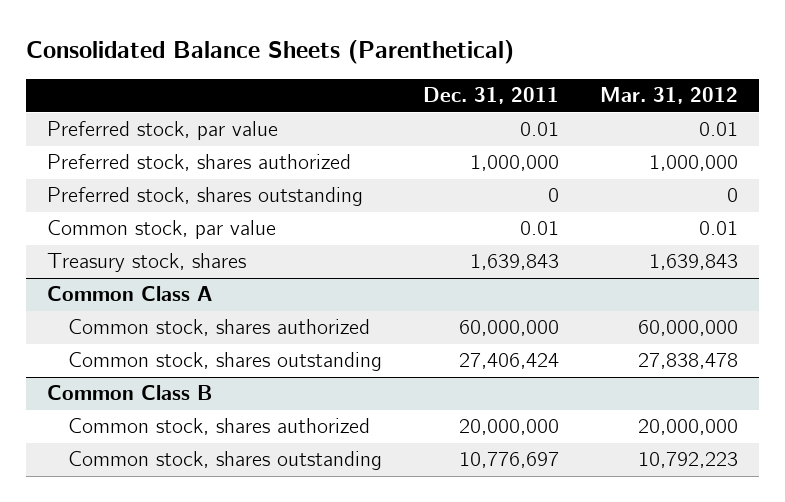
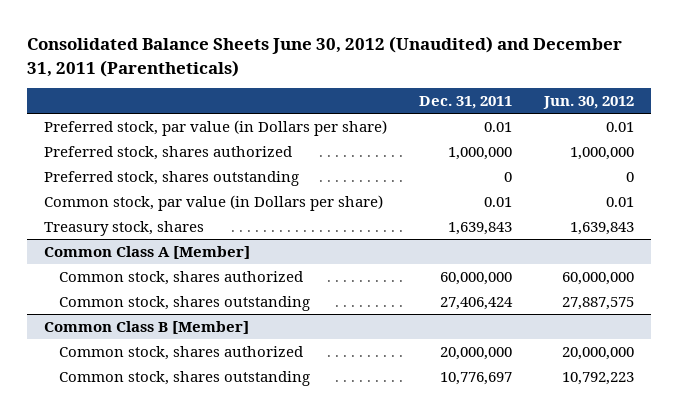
[26,40,515,65] Consolidated Balance Sheets (Parenthetical) -> [27,36,623,77] Consolidated Balance Sheets June 30, 2012 (Unaudited) and December 31, 2011 (Parentheticals)
[599,87,738,105] Mar. 31, 2012 -> none
none -> [543,96,635,110] Jun. 30, 2012
[47,121,279,141] Preferred stock, par value -> [43,119,387,136] Preferred stock, par value (in Dollars per share)
[47,220,277,240] Common stock, par value -> [43,194,383,211] Common stock, par value (in Dollars per share)
[47,286,213,302] Common Class A -> [43,245,250,259] Common Class A [Member]
[47,385,213,401] Common Class B -> [43,320,249,334] Common Class B [Member]

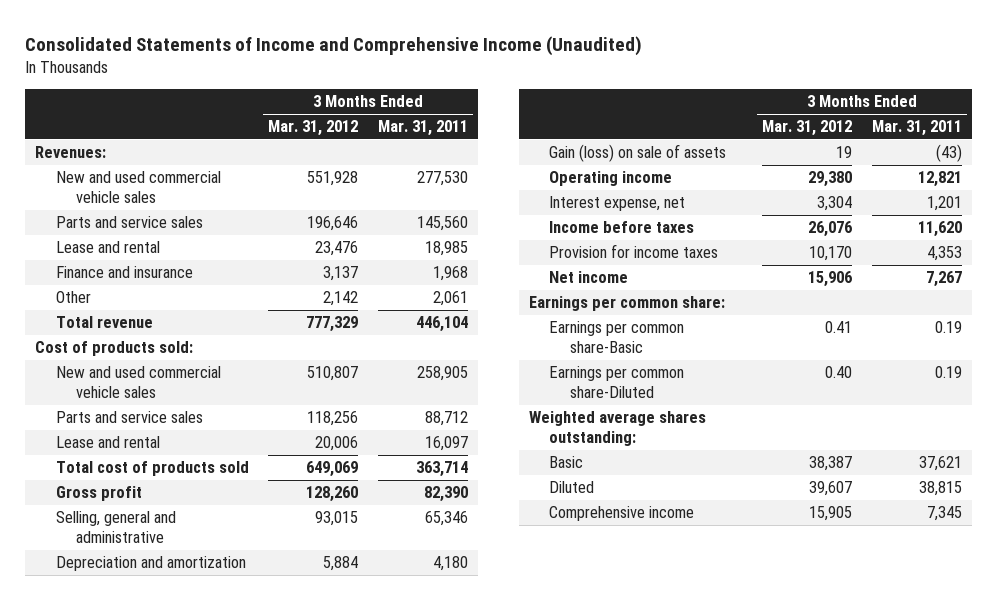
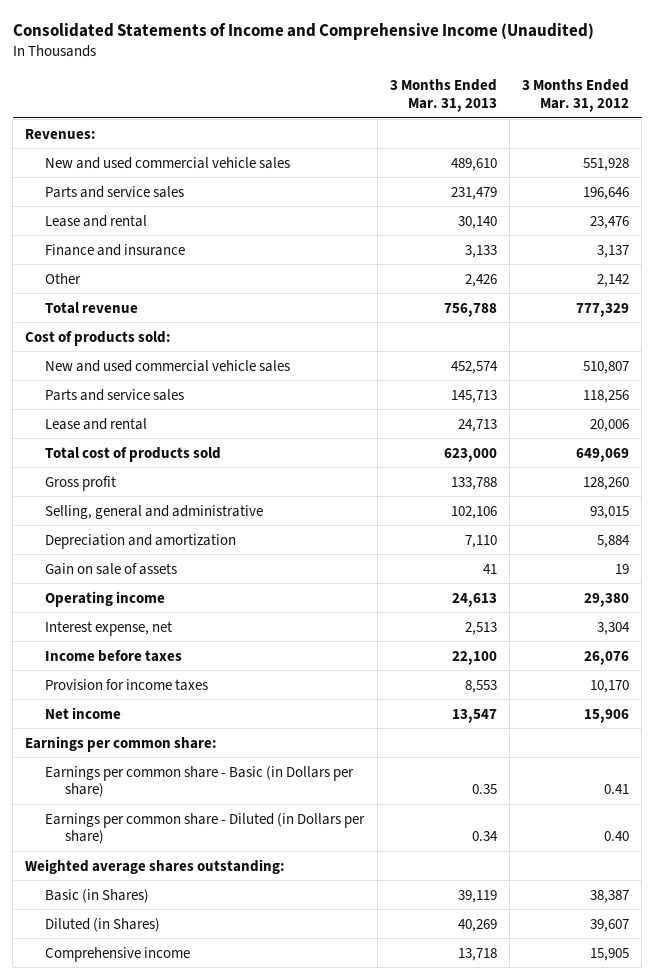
[377,120,468,137] Mar. 31, 2011 -> none
none -> [389,79,497,113] 3 Months Ended Mar. 31, 2013
[549,144,727,163] Gain (loss) on sale of assets -> [45,562,178,575] Gain on sale of assets
[549,321,685,353] Earnings per common share-Basic -> [45,765,355,798] Earnings per common share - Basic (in Dollars per share)
[549,366,685,398] Earnings per common share-Diluted -> [45,812,366,845] Earnings per common share - Diluted (in Dollars per share)
[549,456,584,469] Basic -> [45,888,150,903] Basic (in Shares)
[549,481,595,494] Diluted -> [45,917,161,932] Diluted (in Shares)

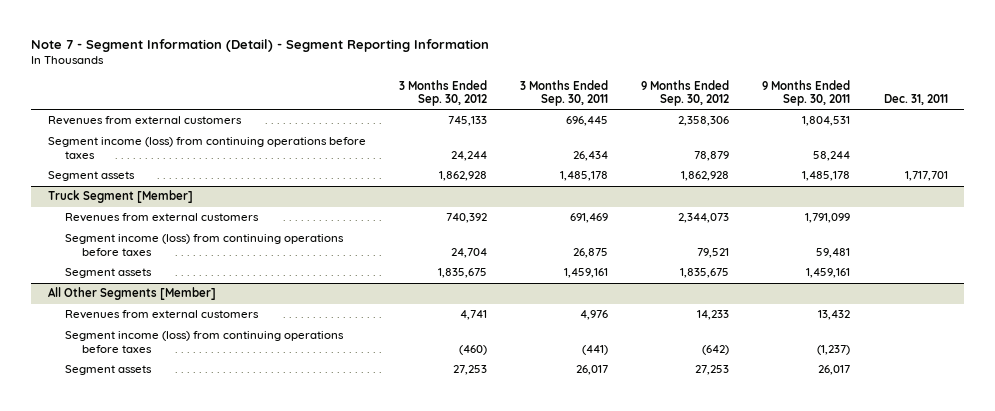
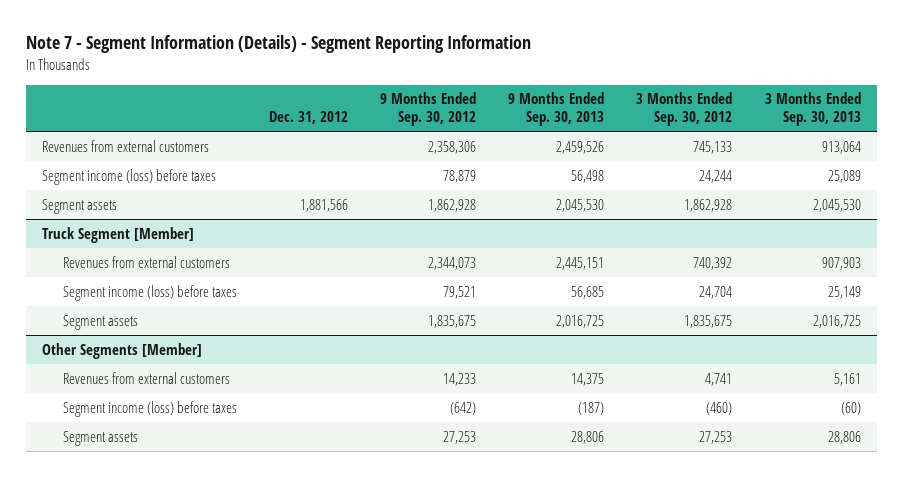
[31,38,490,52] Note 7 - Segment Information (Detail) - Segment Reporting Information -> [26,35,532,54] Note 7 - Segment Information (Details) - Segment Reporting Information
[520,79,609,106] 3 Months Ended Sep. 30, 2011 -> none
[762,79,851,106] 9 Months Ended Sep. 30, 2011 -> none
[883,93,948,105] Dec. 31, 2011 -> none
none -> [268,111,348,125] Dec. 31, 2012
none -> [508,92,605,127] 9 Months Ended Sep. 30, 2013
none -> [764,92,861,127] 3 Months Ended Sep. 30, 2013
[47,137,366,159] Segment income (loss) from continuing operations before taxes -> [42,168,217,185] Segment income (loss) before taxes
[64,234,344,256] Segment income (loss) from continuing operations before taxes -> [62,284,237,301] Segment income (loss) before taxes
[47,287,216,301] All Other Segments [Member] -> [42,342,203,359] Other Segments [Member]
[64,331,344,353] Segment income (loss) from continuing operations before taxes -> [62,400,237,417] Segment income (loss) before taxes

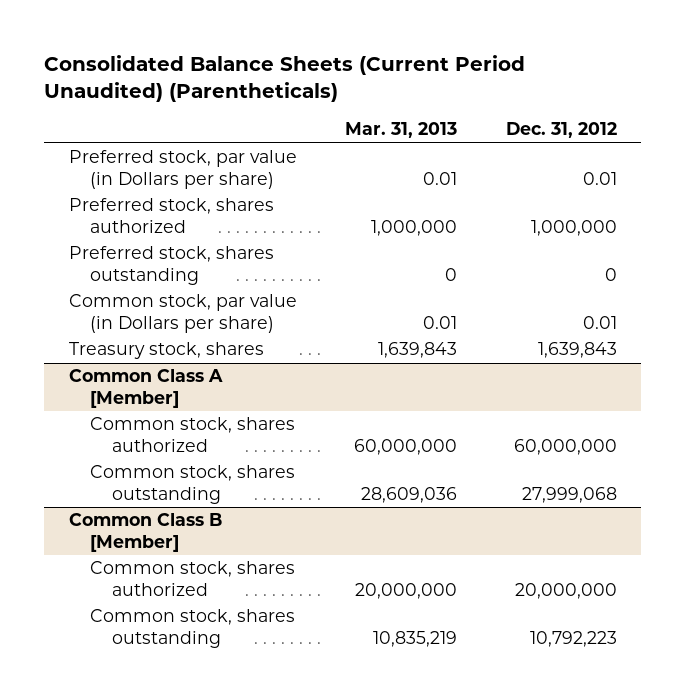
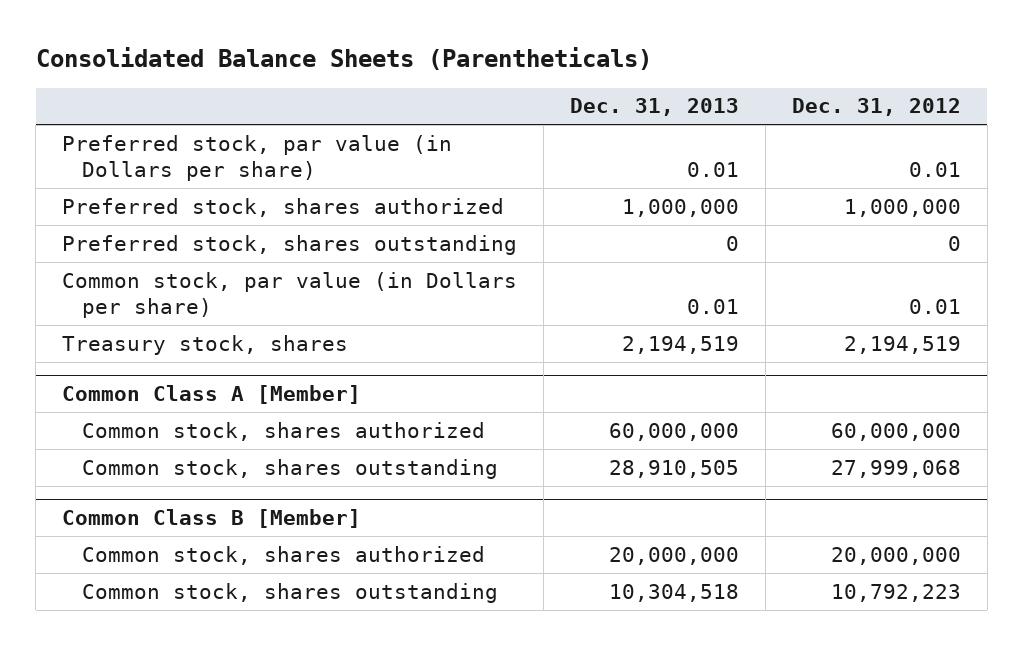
[44,55,526,103] Consolidated Balance Sheets (Current Period Unaudited) (Parentheticals) -> [35,47,652,71] Consolidated Balance Sheets (Parentheticals)
[345,122,458,139] Mar. 31, 2013 -> none
none -> [569,98,739,117] Dec. 31, 2013
[538,342,618,359] 1,639,843 -> [843,335,961,354] 2,194,519

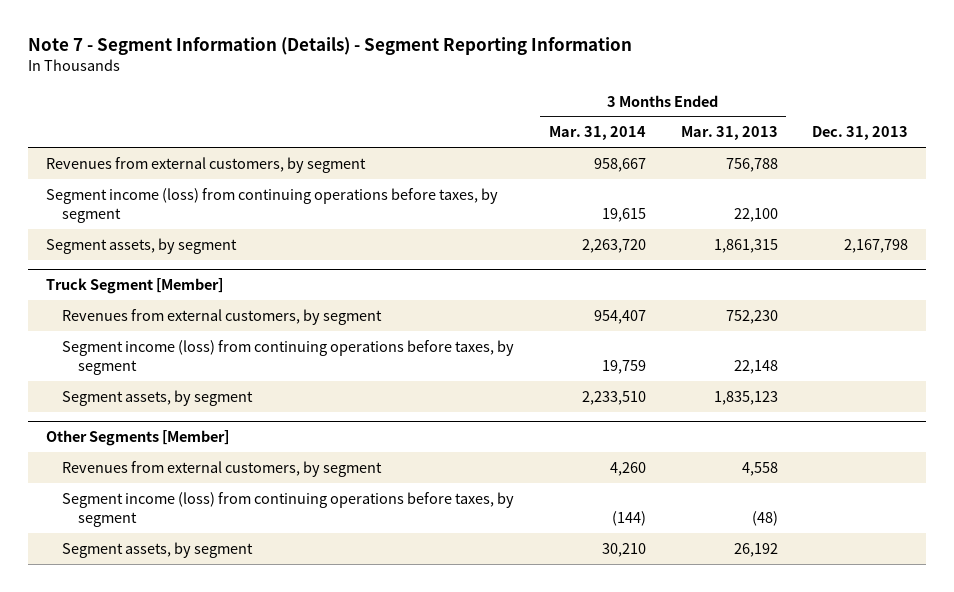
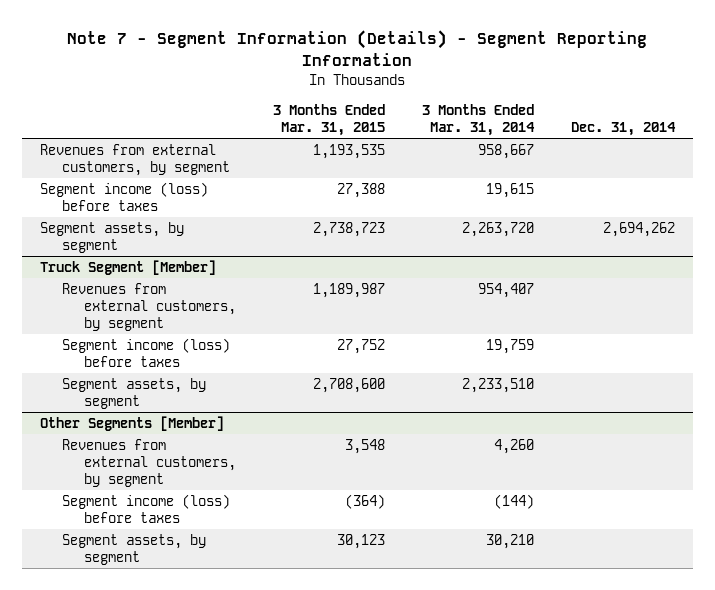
[680,126,778,141] Mar. 31, 2013 -> none
[812,126,909,141] Dec. 31, 2013 -> none
none -> [273,103,386,137] 3 Months Ended Mar. 31, 2015
none -> [570,122,676,137] Dec. 31, 2014
[45,187,498,223] Segment income (loss) from continuing operations before taxes, by segment -> [40,181,209,212] Segment income (loss) before taxes
[62,339,515,375] Segment income (loss) from continuing operations before taxes, by segment -> [62,337,231,368] Segment income (loss) before taxes
[62,491,515,527] Segment income (loss) from continuing operations before taxes, by segment -> [62,493,231,524] Segment income (loss) before taxes

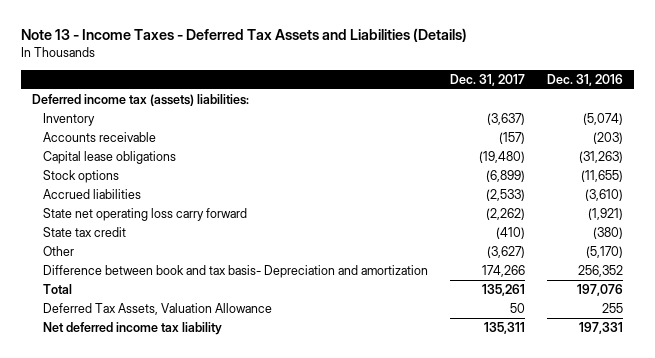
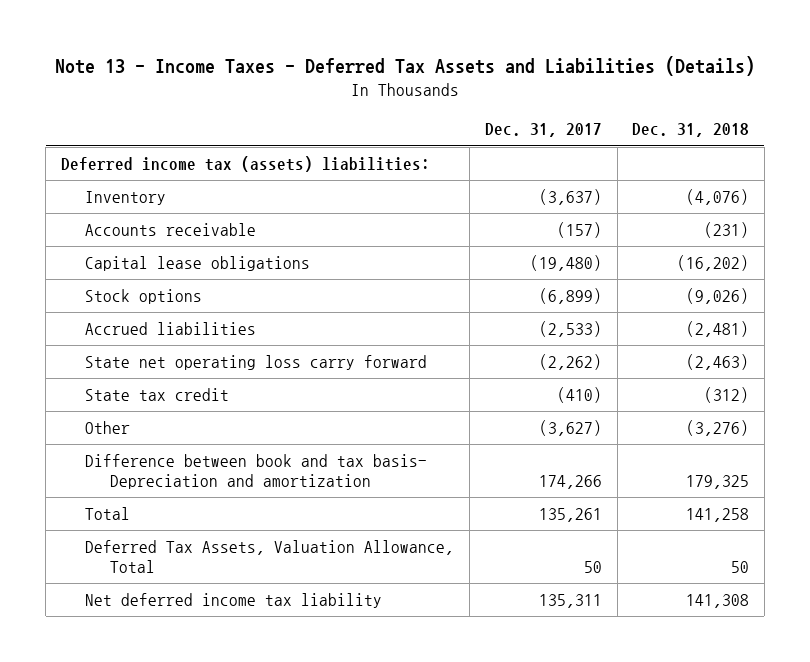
[546,73,623,86] Dec. 31, 2016 -> none
none -> [632,123,750,138] Dec. 31, 2018
[42,302,272,315] Deferred Tax Assets, Valuation Allowance -> [85,540,455,574] Deferred Tax Assets, Valuation Allowance, Total

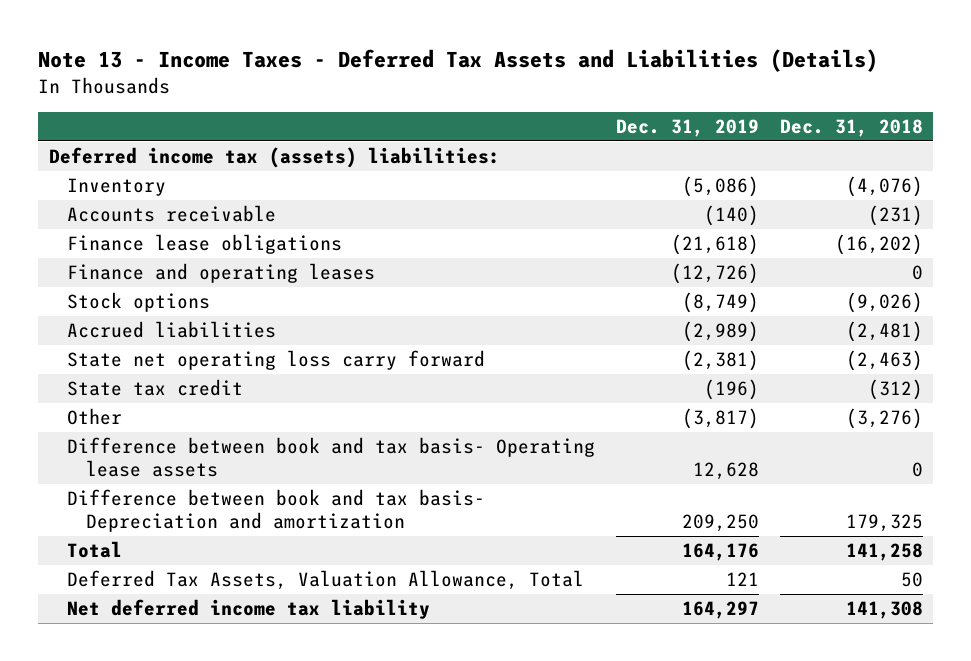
[484,123,602,138] Dec. 31, 2017 -> none
none -> [616,118,760,137] Dec. 31, 2019
[85,256,311,272] Capital lease obligations -> [67,234,343,255] Finance lease obligations
none -> [67,263,376,284] Finance and operating leases
none -> [67,437,596,477] Difference between book and tax basis- Operating lease assets

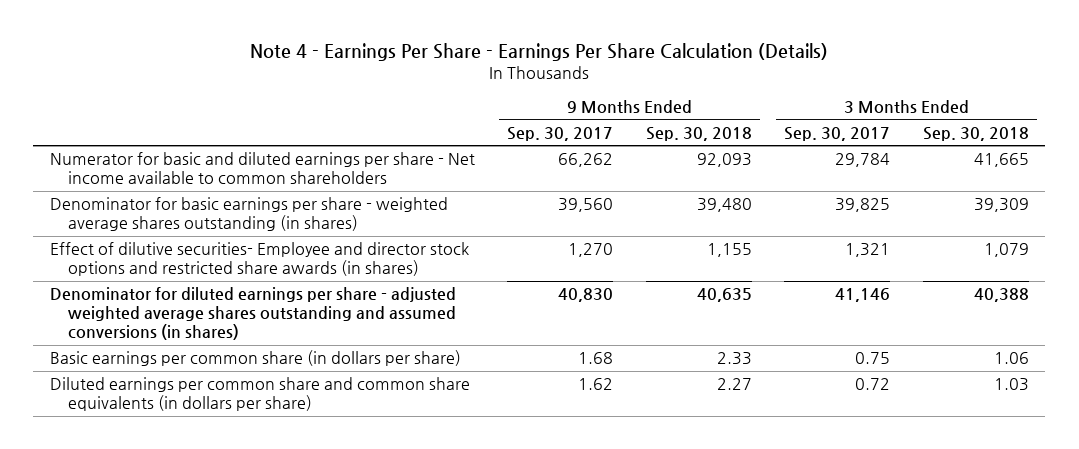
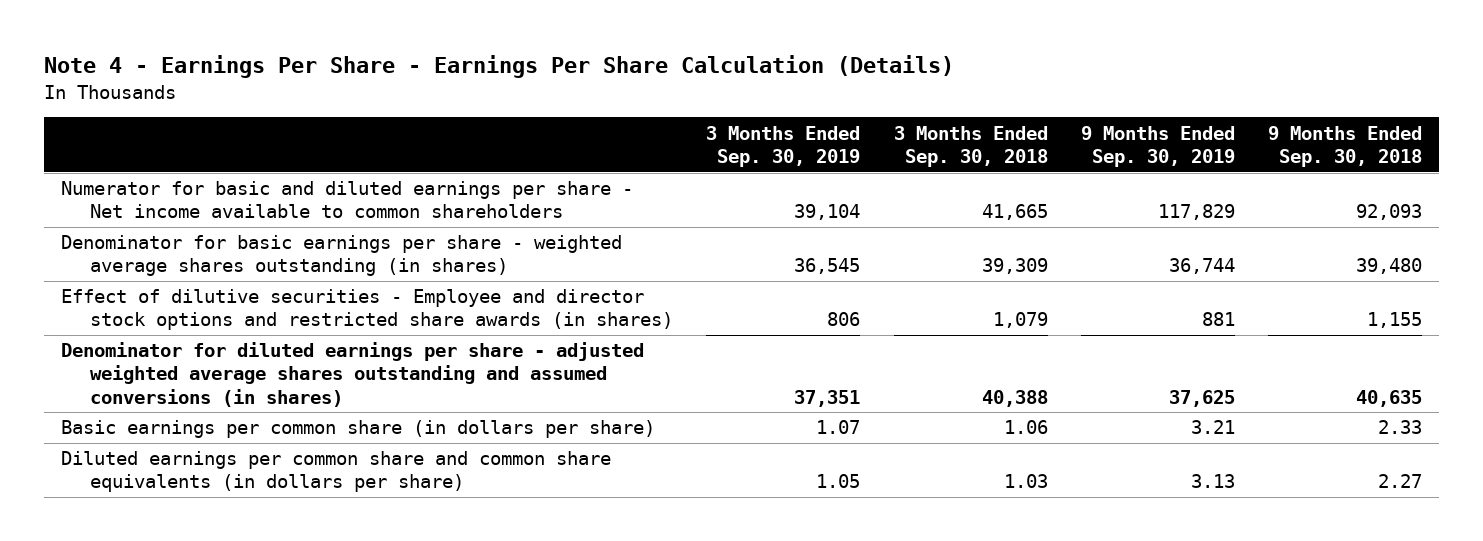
[507,126,614,141] Sep. 30, 2017 -> none
[784,126,891,141] Sep. 30, 2017 -> none
none -> [706,125,861,167] 3 Months Ended Sep. 30, 2019
none -> [1081,125,1236,167] 9 Months Ended Sep. 30, 2019
[49,242,469,277] Effect of dilutive securities- Employee and director stock options and restricted share awards (in shares) -> [60,289,673,331] Effect of dilutive securities - Employee and director stock options and restricted share awards (in shares)

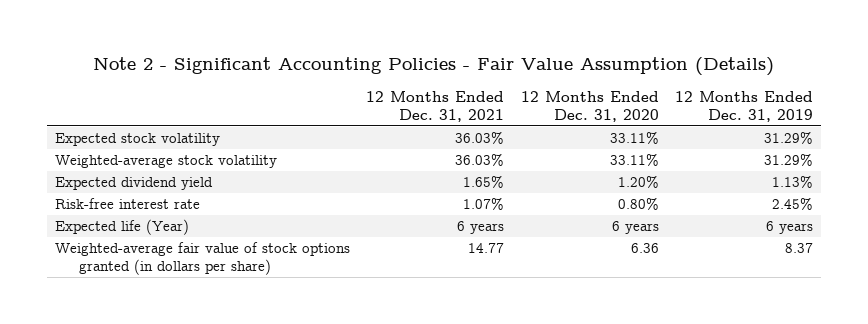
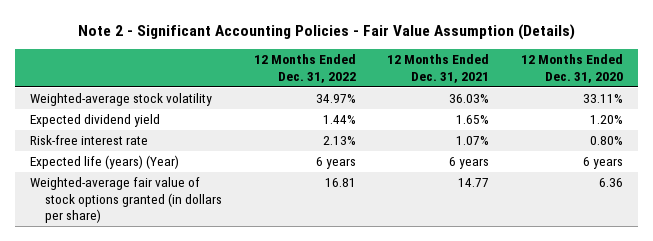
[675,90,814,122] 12 Months Ended Dec. 31, 2019 -> none
none -> [253,54,356,83] 12 Months Ended Dec. 31, 2022
[54,133,220,147] Expected stock volatility -> none
[54,219,189,236] Expected life (Year) -> [30,155,180,170] Expected life (years) (Year)

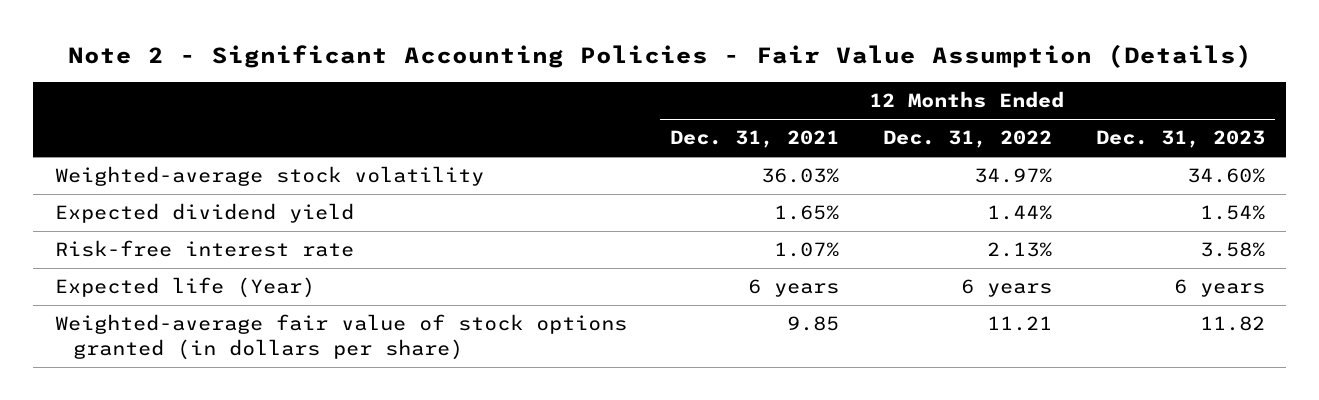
[520,54,623,83] 12 Months Ended Dec. 31, 2020 -> none
none -> [1095,130,1265,149] Dec. 31, 2023
[30,155,180,170] Expected life (years) (Year) -> [54,277,315,299] Expected life (Year)
[324,178,356,188] 16.81 -> [986,316,1052,332] 11.21
[458,178,490,188] 14.77 -> [787,316,840,332] 9.85

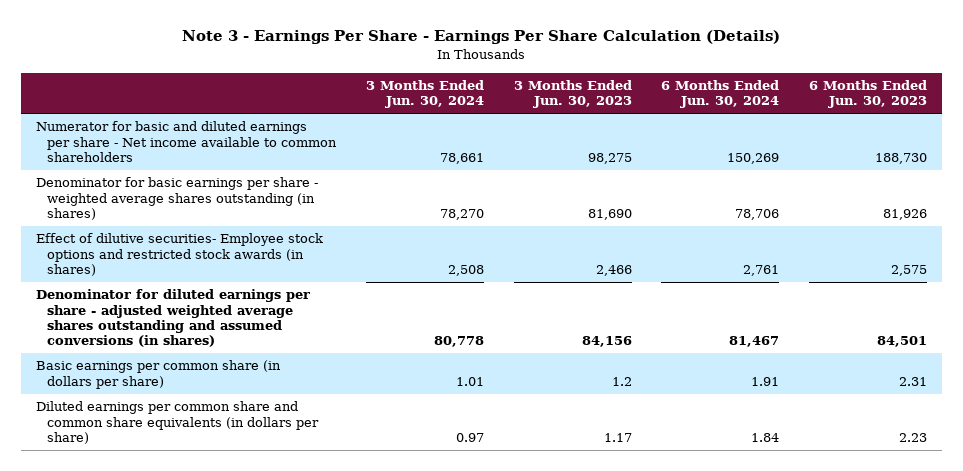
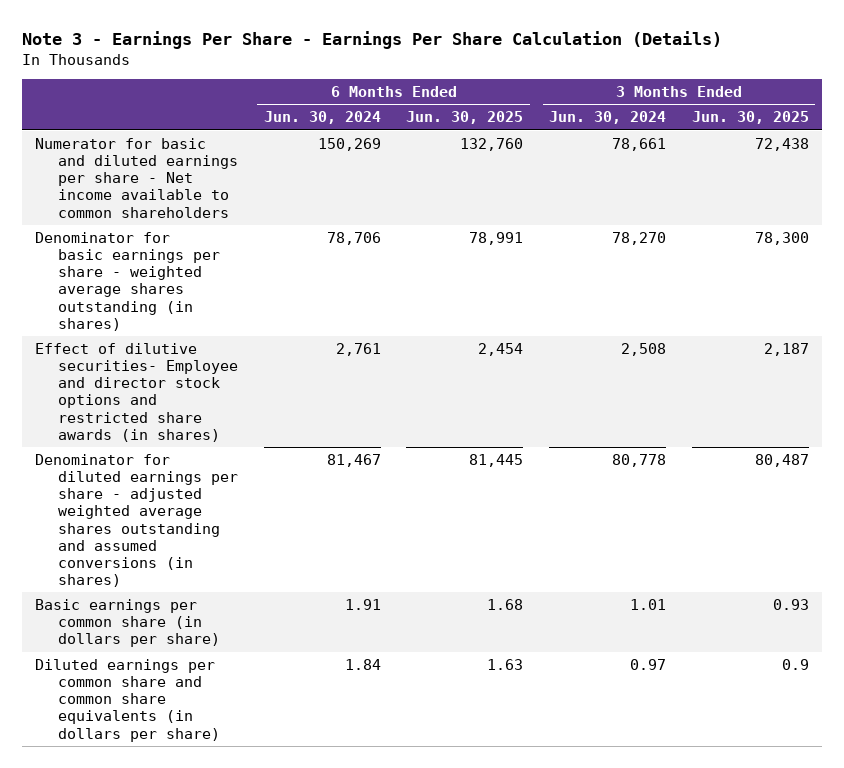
[513,80,632,109] 3 Months Ended Jun. 30, 2023 -> none
[808,80,927,109] 6 Months Ended Jun. 30, 2023 -> none
none -> [406,111,524,125] Jun. 30, 2025
none -> [692,111,810,125] Jun. 30, 2025
[35,233,323,277] Effect of dilutive securities- Employee stock options and restricted stock awards (in shares) -> [35,342,238,442] Effect of dilutive securities- Employee and director stock options and restricted share awards (in shares)

